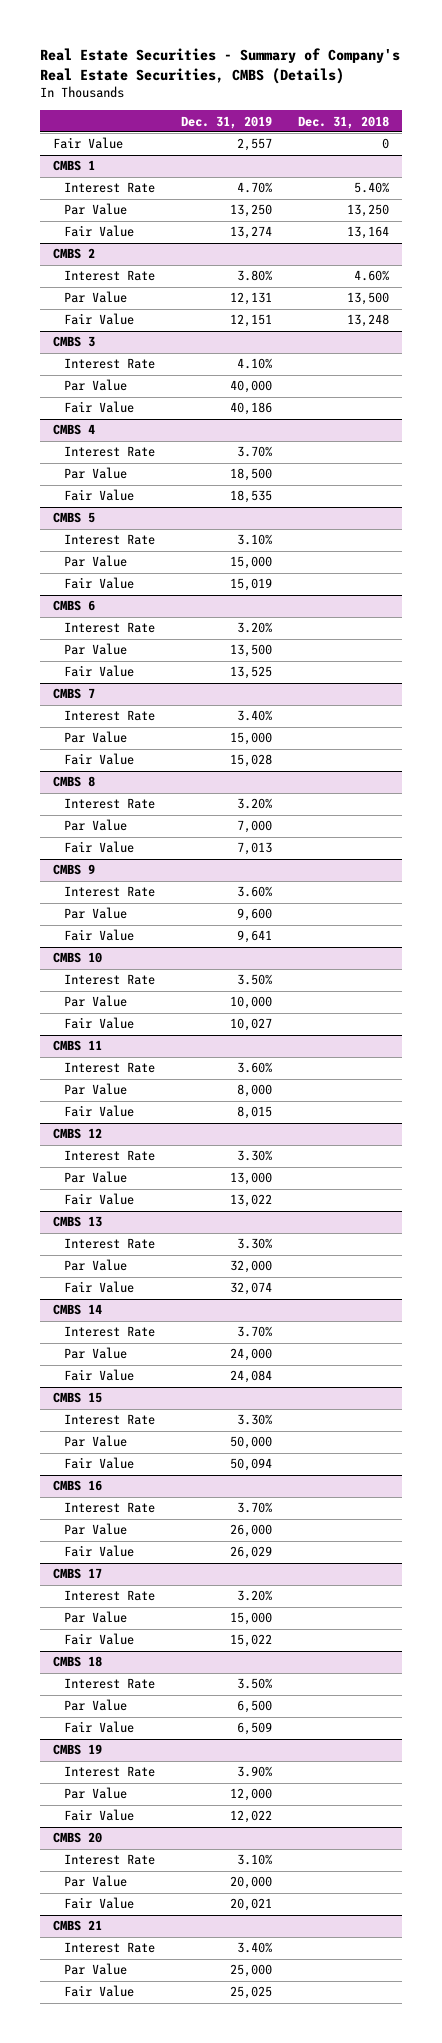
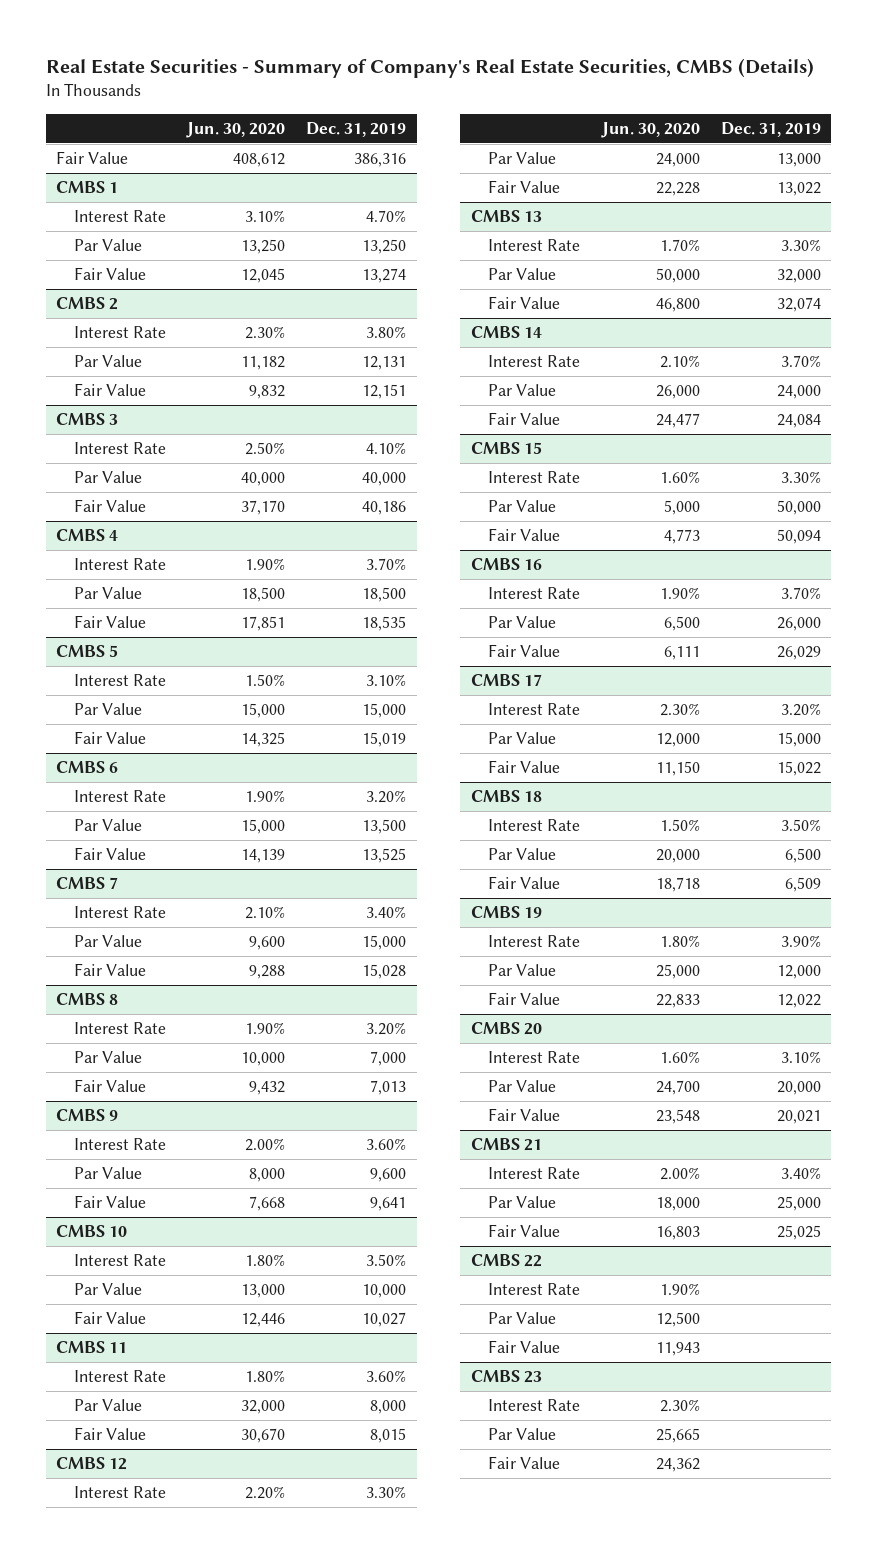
[298,115,390,129] Dec. 31, 2018 -> none
none -> [186,121,286,138] Jun. 30, 2020
[237,138,273,152] 2,557 -> [354,153,407,168] 386,316
none -> [471,1254,543,1268] CMBS 22
none -> [488,1283,581,1296] Interest Rate
none -> [488,1312,557,1325] Par Value
none -> [488,1340,561,1354] Fair Value
none -> [471,1370,543,1384] CMBS 23
none -> [488,1399,581,1412] Interest Rate
none -> [488,1428,557,1441] Par Value
none -> [488,1456,561,1470] Fair Value

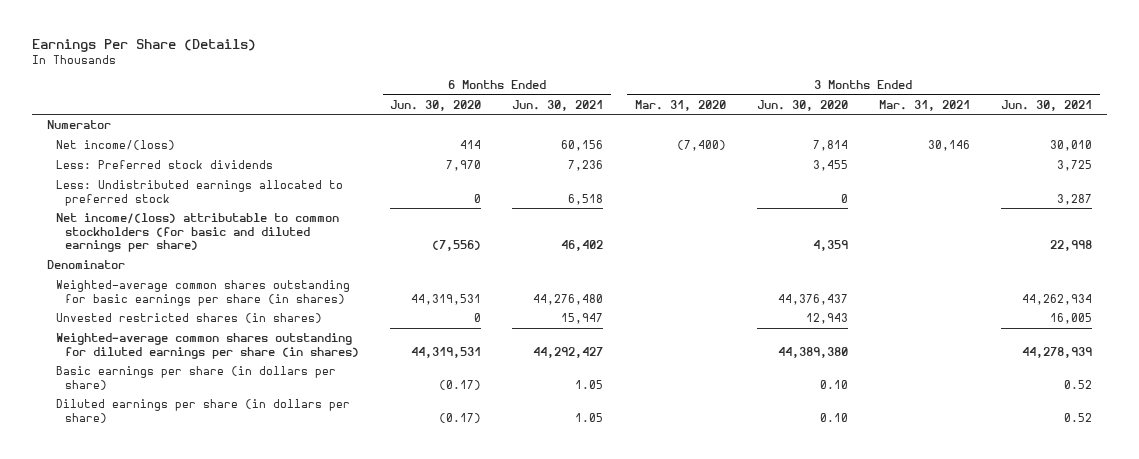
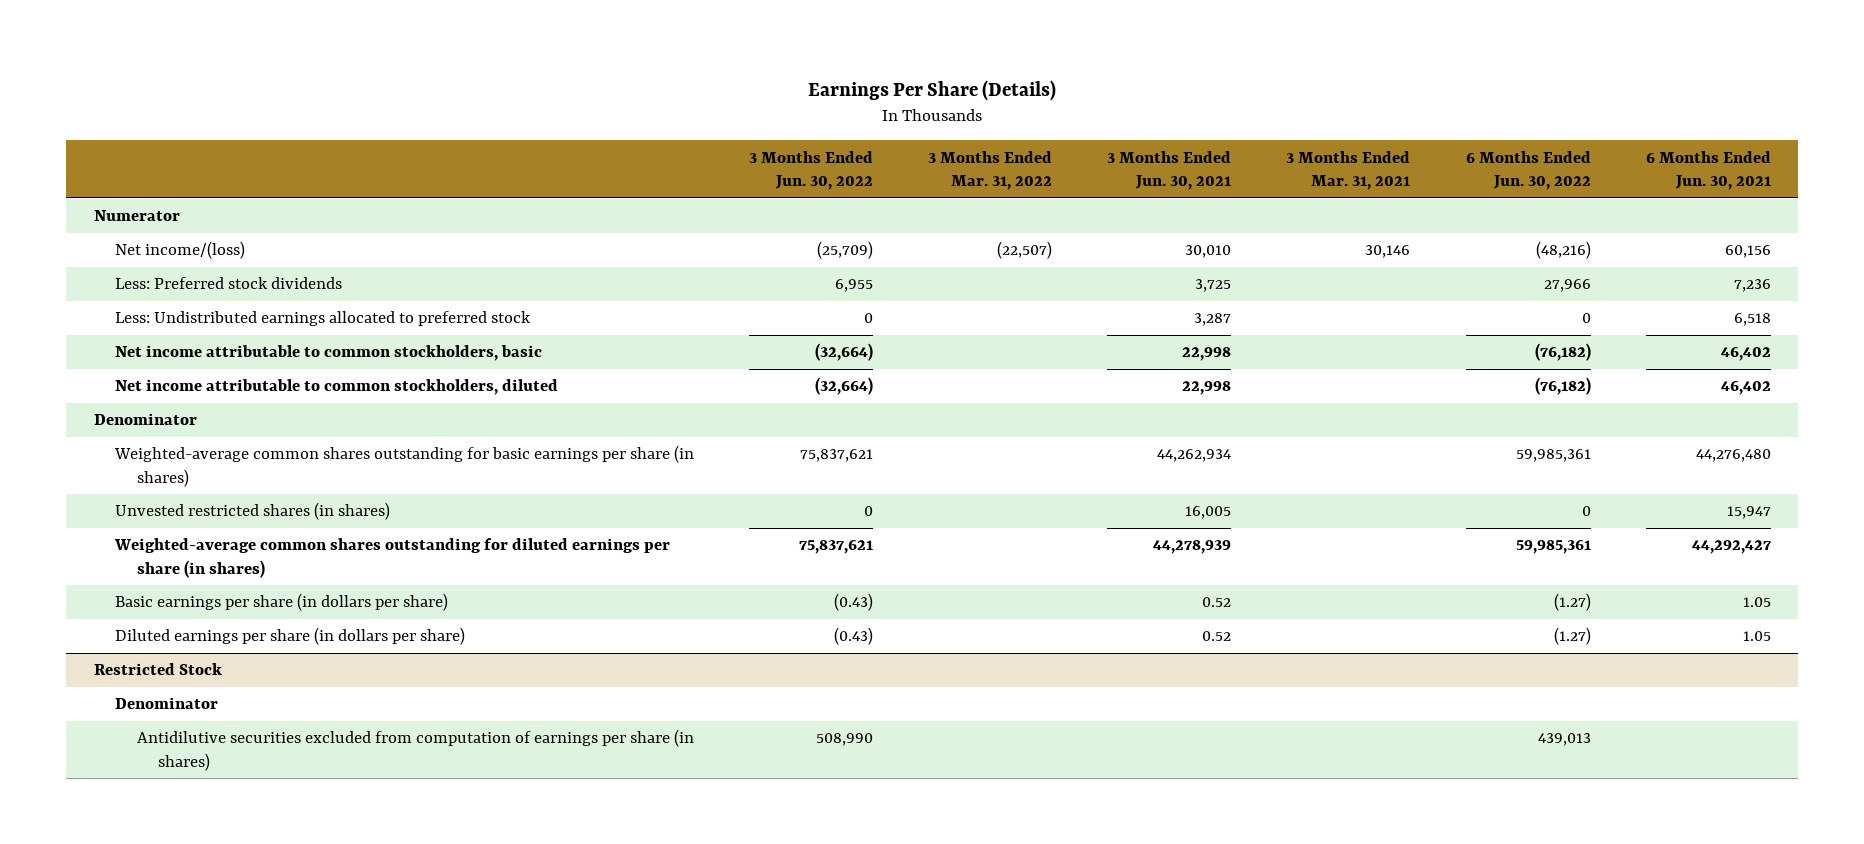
[390,99,482,111] Jun. 30, 2020 -> none
[634,99,726,111] Mar. 31, 2020 -> none
[756,99,848,111] Jun. 30, 2020 -> none
none -> [749,150,874,191] 3 Months Ended Jun. 30, 2022
none -> [928,150,1053,191] 3 Months Ended Mar. 31, 2022
none -> [1465,150,1591,191] 6 Months Ended Jun. 30, 2022
[56,213,340,253] Net income/(loss) attributable to common stockholders (for basic and diluted earnings per share) -> [115,345,543,362] Net income attributable to common stockholders, basic
none -> [115,379,559,396] Net income attributable to common stockholders, diluted
none -> [93,663,222,676] Restricted Stock
none -> [115,697,219,710] Denominator
none -> [136,729,694,771] Antidilutive securities excluded from computation of earnings per share (in shares)

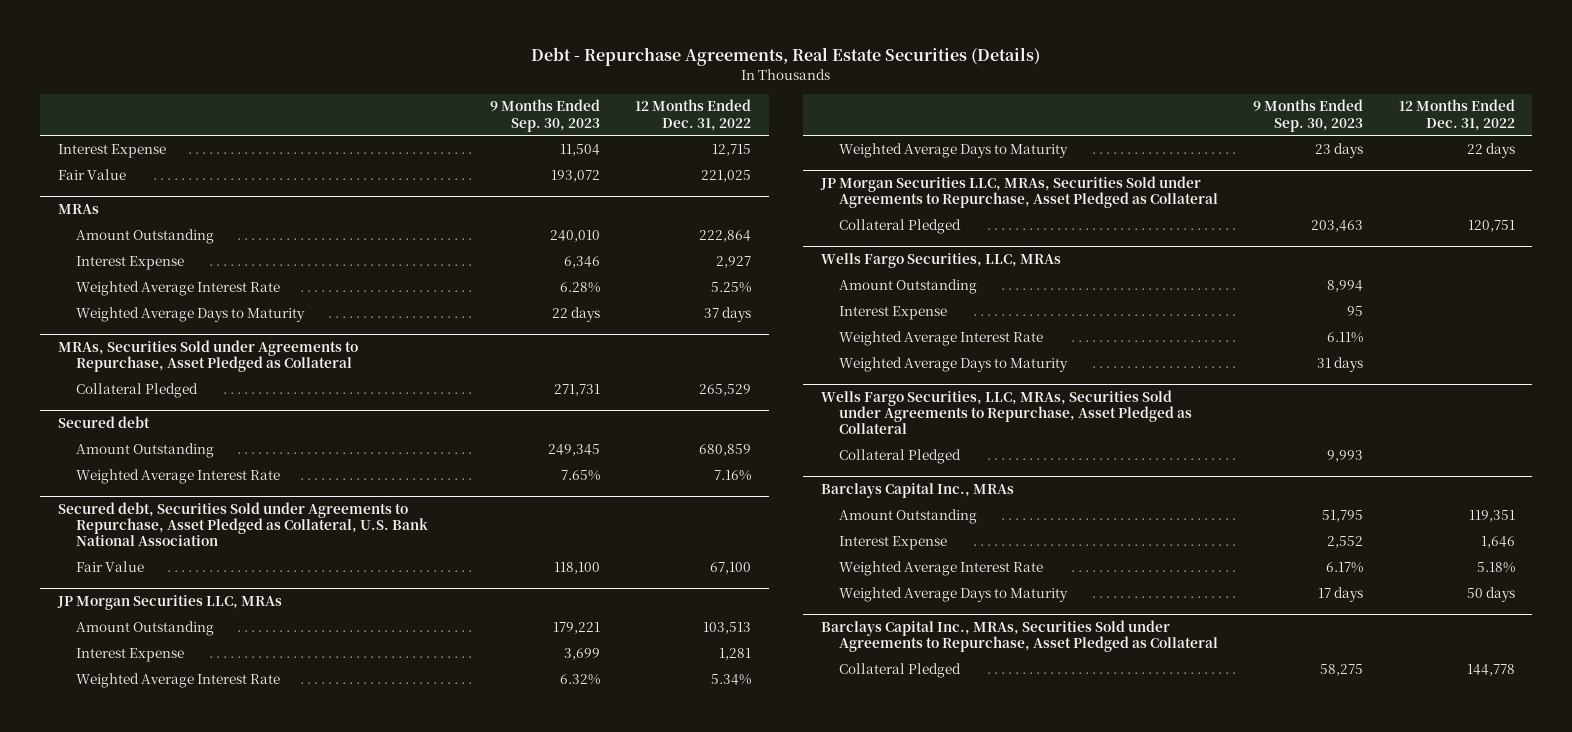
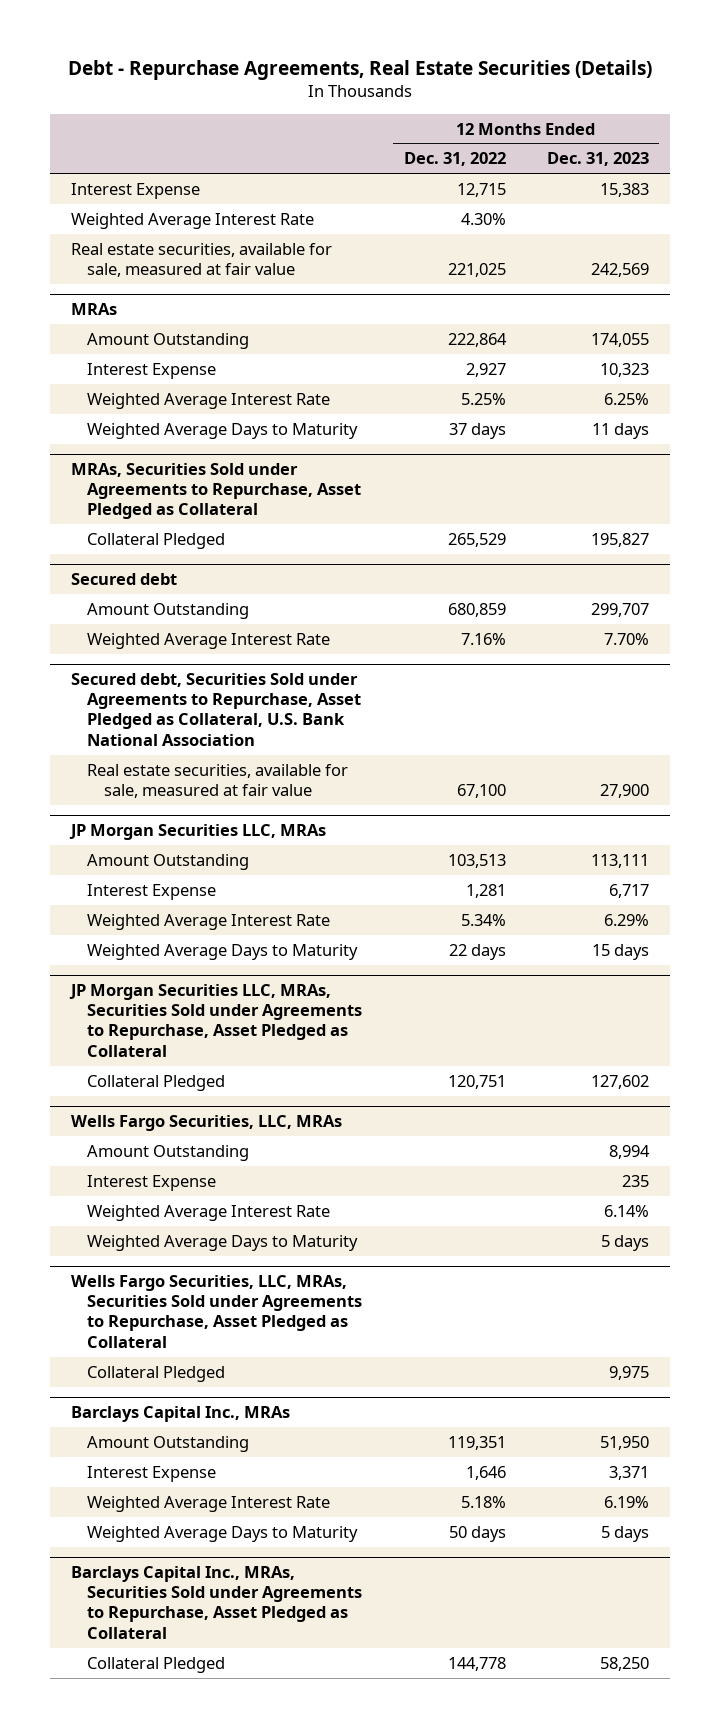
[489,99,600,132] 9 Months Ended Sep. 30, 2023 -> none
none -> [547,152,650,167] Dec. 31, 2023
none -> [70,212,314,229] Weighted Average Interest Rate
[57,168,126,180] Fair Value -> [70,242,332,277] Real estate securities, available for sale, measured at fair value
[75,560,144,572] Fair Value -> [87,763,349,798] Real estate securities, available for sale, measured at fair value

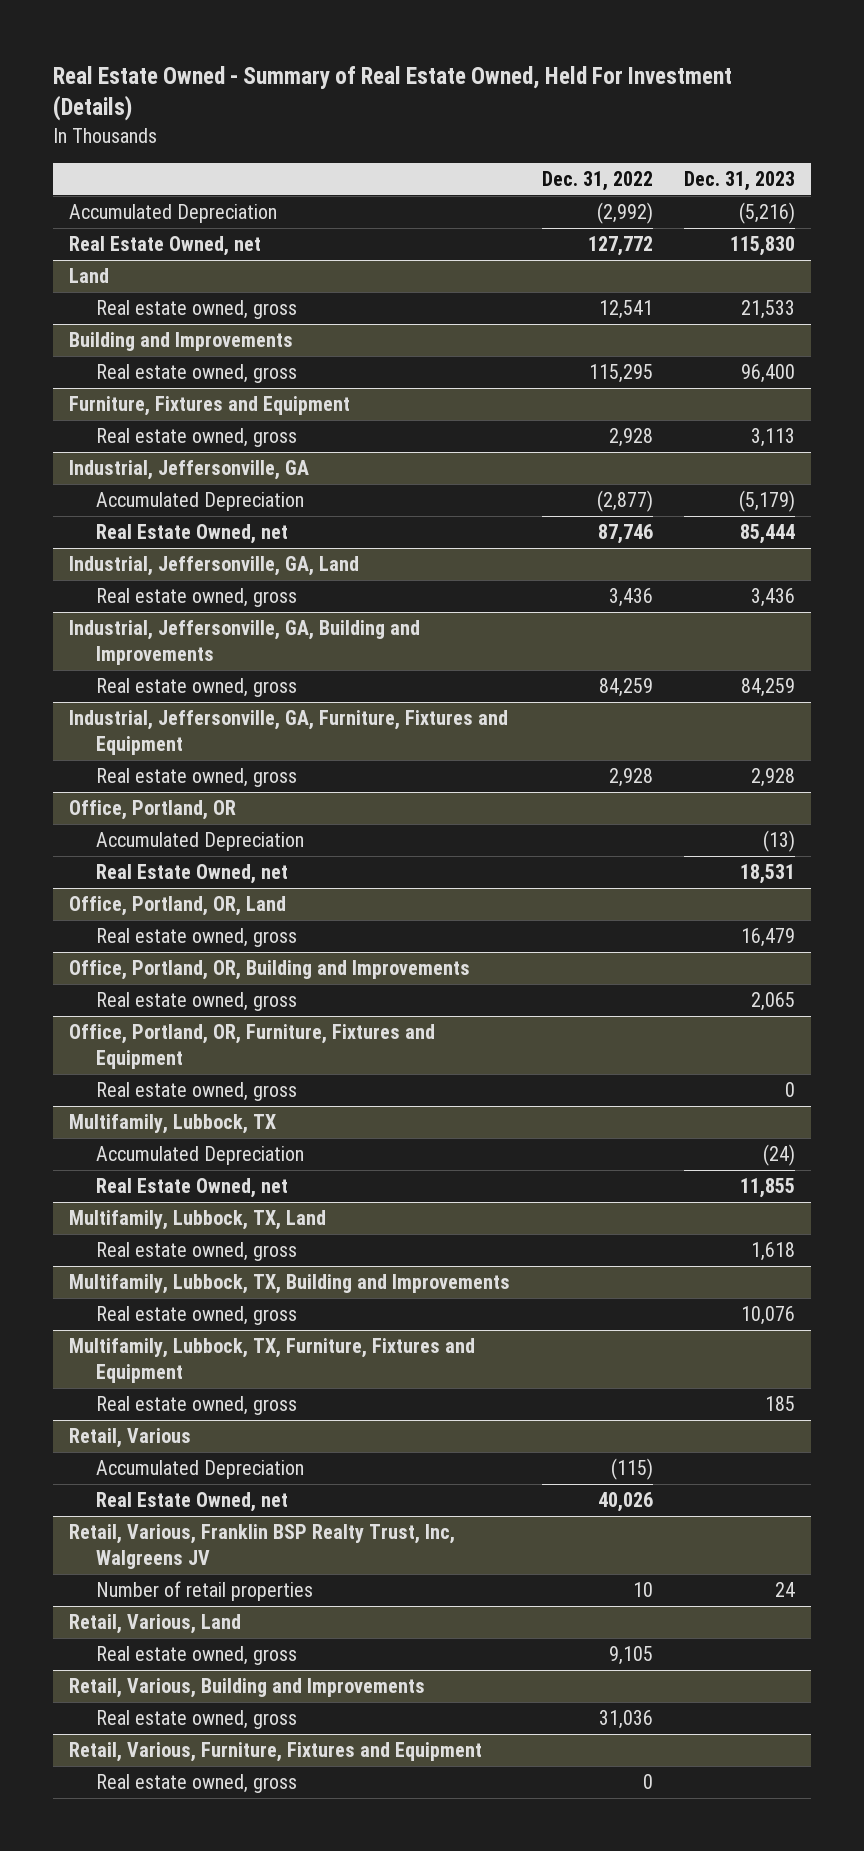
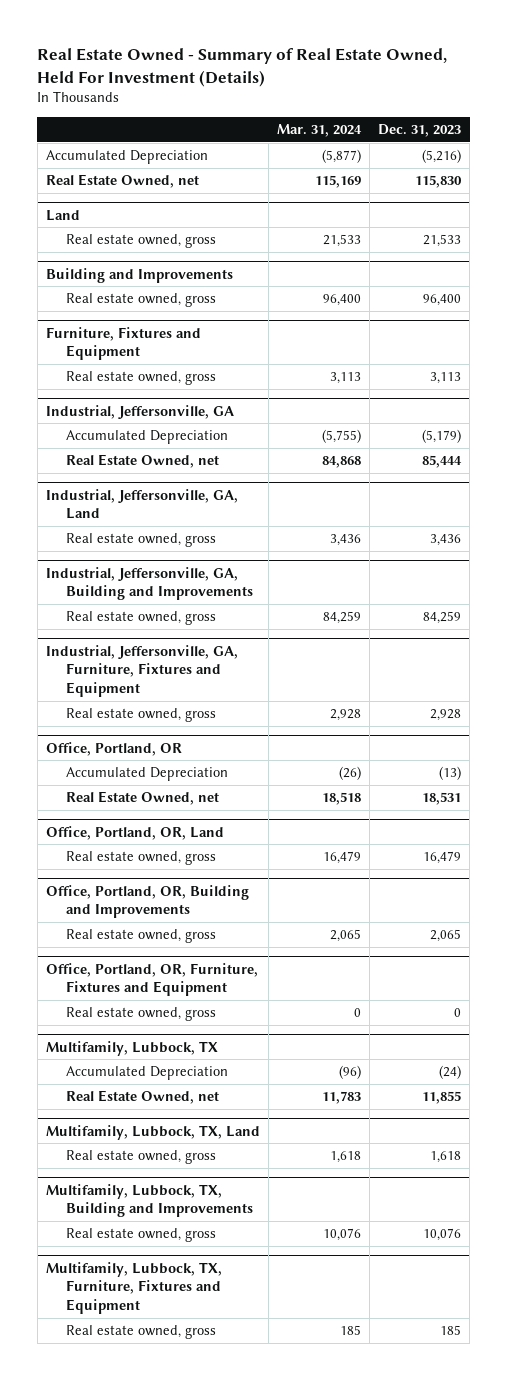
[541,170,653,191] Dec. 31, 2022 -> none
none -> [276,124,362,138] Mar. 31, 2024
[68,1428,191,1449] Retail, Various -> none
[95,1460,304,1480] Accumulated Depreciation -> none
[95,1492,288,1513] Real Estate Owned, net -> none
[68,1524,455,1569] Retail, Various, Franklin BSP Realty Trust, Inc, Walgreens JV -> none
[95,1581,313,1602] Number of retail properties -> none
[68,1614,241,1635] Retail, Various, Land -> none
[95,1646,297,1666] Real estate owned, gross -> none
[68,1678,425,1699] Retail, Various, Building and Improvements -> none
[95,1710,297,1730] Real estate owned, gross -> none
[68,1742,482,1763] Retail, Various, Furniture, Fixtures and Equipment -> none
[95,1774,297,1794] Real estate owned, gross -> none

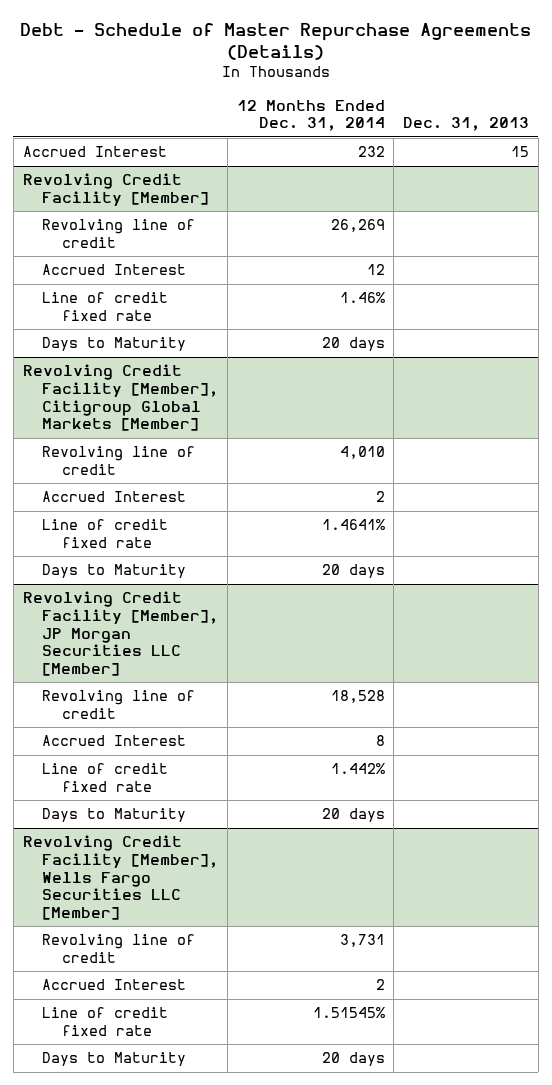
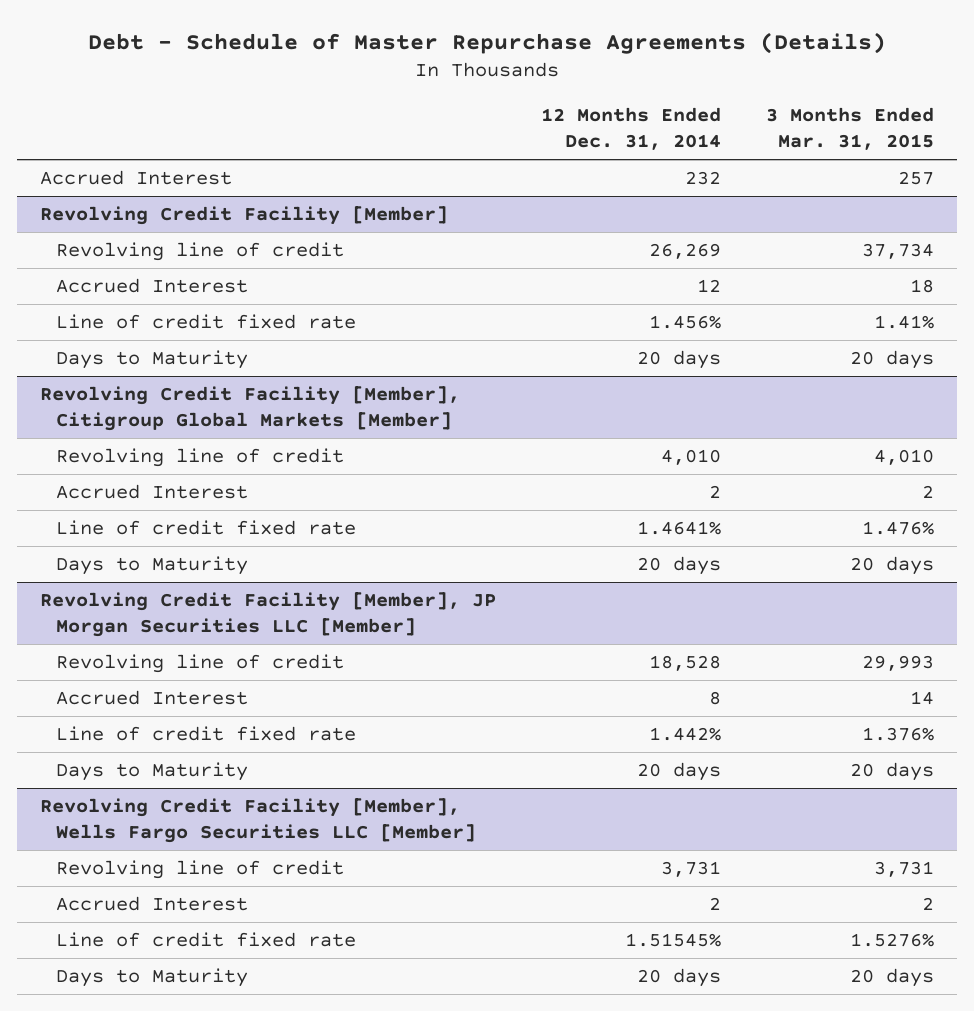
[403,117,530,132] Dec. 31, 2013 -> none
none -> [766,106,935,151] 3 Months Ended Mar. 31, 2015
[339,292,385,304] 1.46% -> [648,315,721,330] 1.456%

